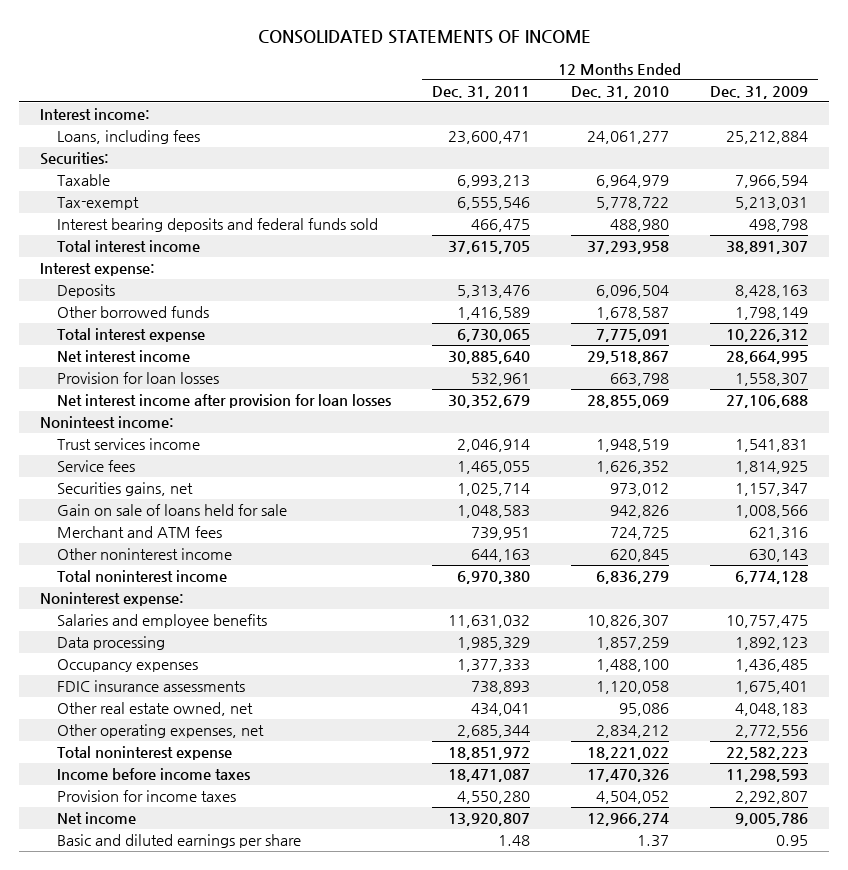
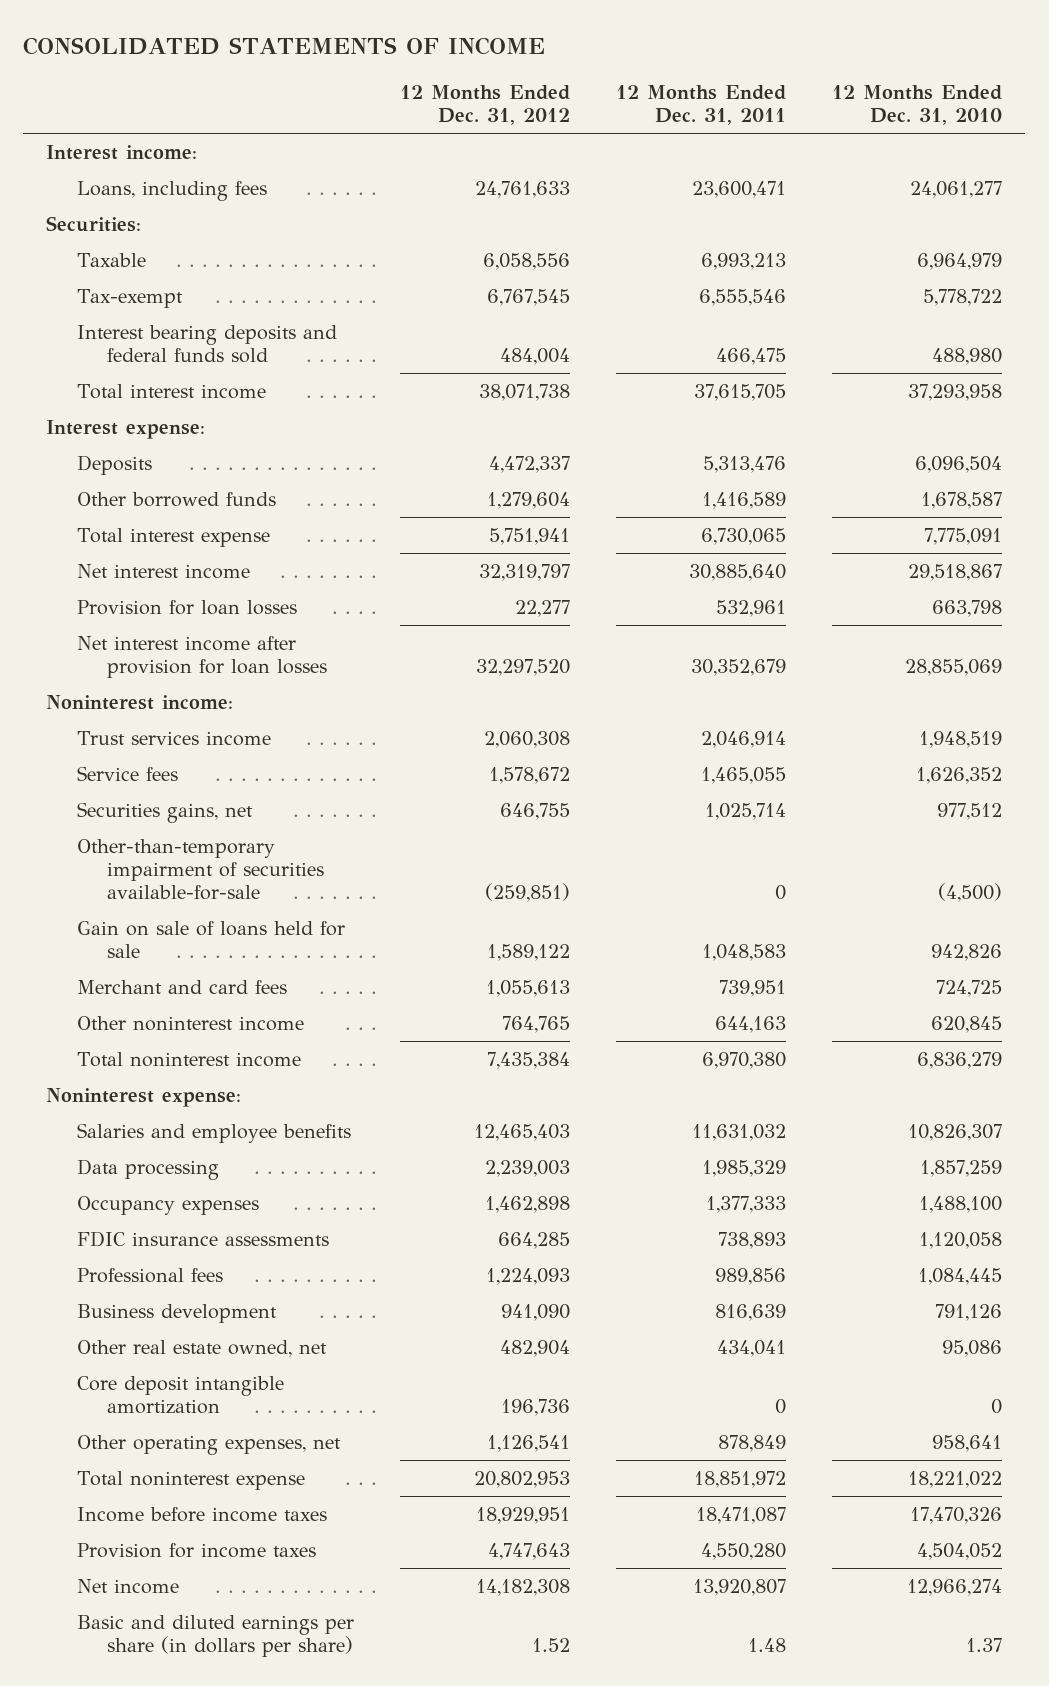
[710,85,809,99] Dec. 31, 2009 -> none
none -> [399,84,570,126] 12 Months Ended Dec. 31, 2012
[39,416,174,429] Noninteest income: -> [46,694,234,710] Noninterest income:
[610,483,670,497] 973,012 -> [937,802,1003,820] 977,512
none -> [76,838,324,901] Other-than-temporary impairment of securities available-for-sale
[56,526,222,539] Merchant and ATM fees -> [76,979,287,994] Merchant and card fees
none -> [76,1267,223,1283] Professional fees
none -> [76,1303,277,1323] Business development
none -> [76,1375,284,1415] Core deposit intangible amortization
[456,725,530,739] 2,685,344 -> [718,1434,787,1452] 878,849
[596,725,670,739] 2,834,212 -> [932,1434,1003,1452] 958,641
[56,834,301,849] Basic and diluted earnings per share -> [76,1614,354,1658] Basic and diluted earnings per share (in dollars per share)

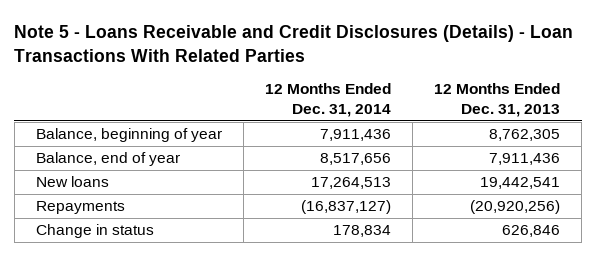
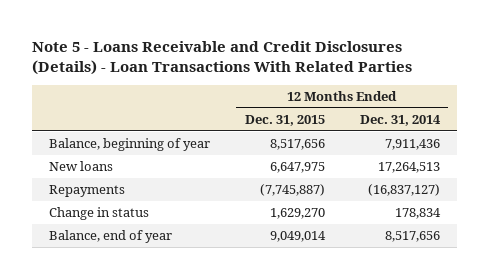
[434,83,561,118] 12 Months Ended Dec. 31, 2013 -> none
none -> [244,114,325,126] Dec. 31, 2015
[35,152,180,167] Balance, end of year -> [49,230,173,244] Balance, end of year

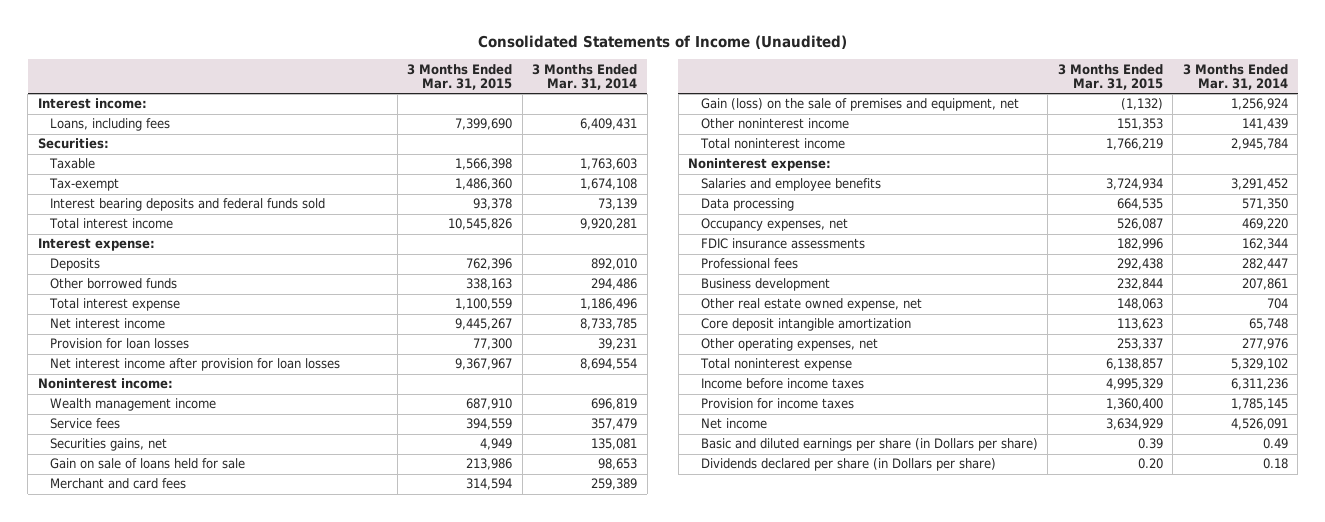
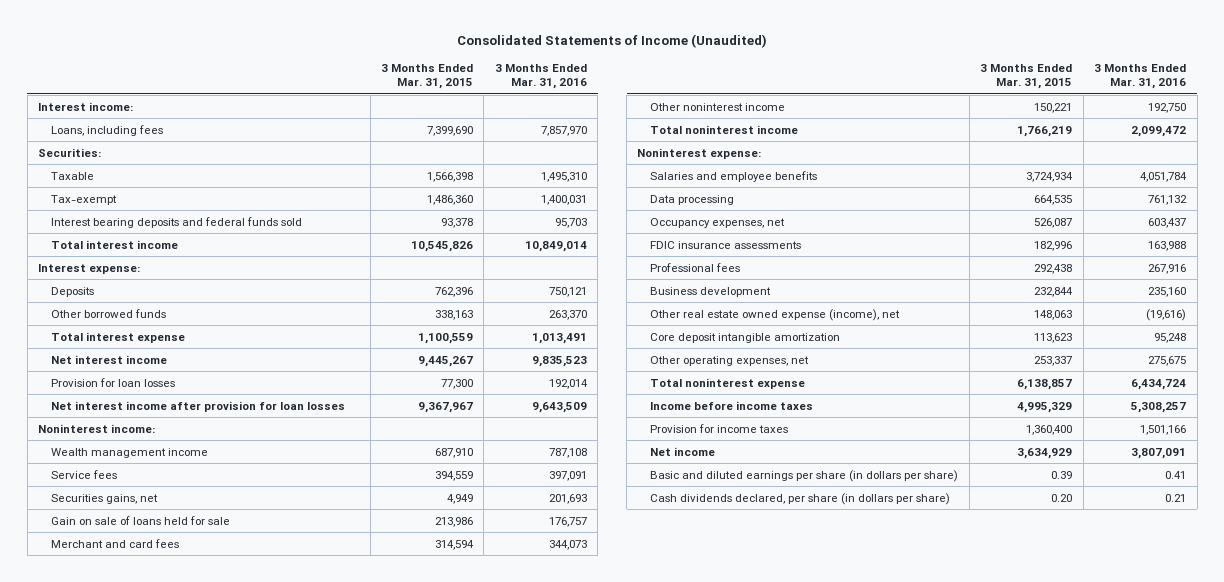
[532,63,638,90] 3 Months Ended Mar. 31, 2014 -> none
none -> [494,64,587,90] 3 Months Ended Mar. 31, 2016
[701,98,1020,112] Gain (loss) on the sale of premises and equipment, net -> none
[1116,118,1163,131] 151,353 -> [1034,102,1073,113] 150,221
[701,298,923,312] Other real estate owned expense, net -> [650,308,901,321] Other real estate owned expense (income), net
[701,438,1039,452] Basic and diluted earnings per share (in Dollars per share) -> [650,469,959,482] Basic and diluted earnings per share (in dollars per share)
[701,458,997,472] Dividends declared per share (in Dollars per share) -> [650,492,951,505] Cash dividends declared, per share (in dollars per share)

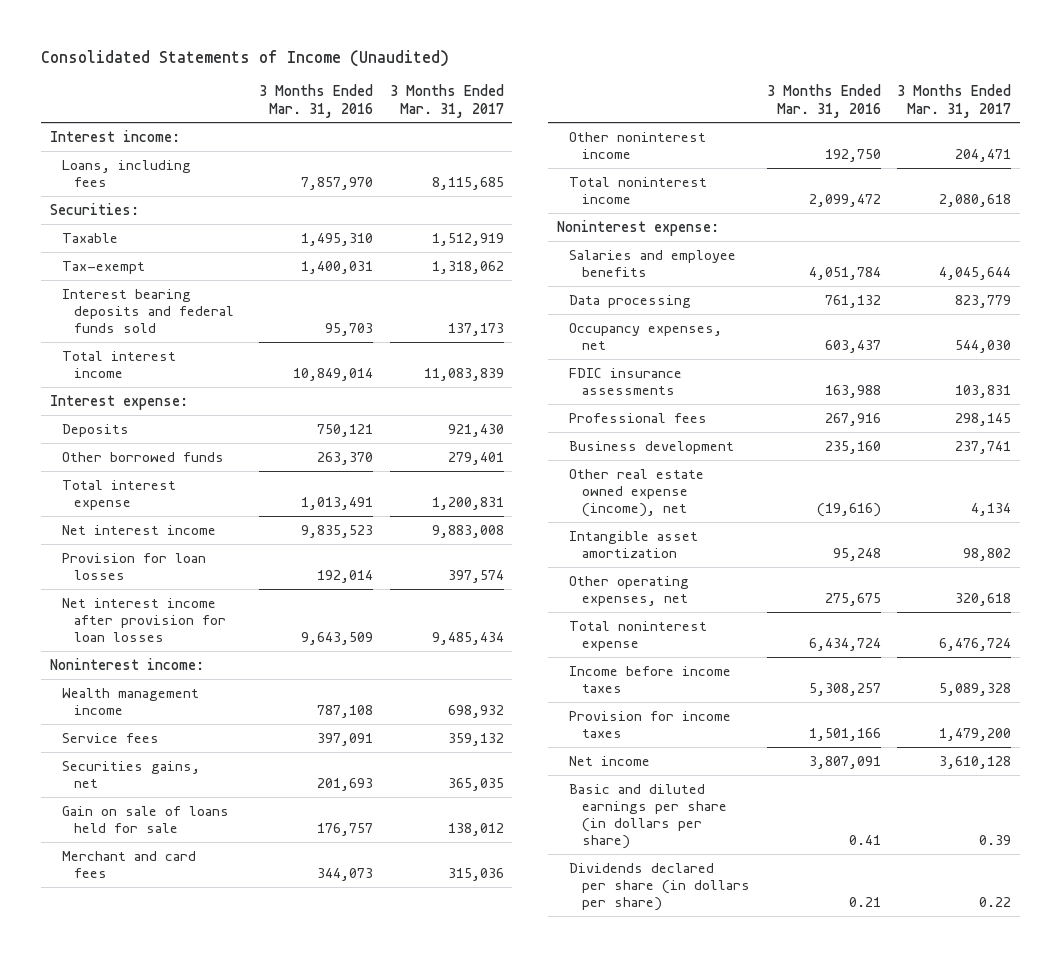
[380,64,473,90] 3 Months Ended Mar. 31, 2015 -> none
none -> [390,84,505,118] 3 Months Ended Mar. 31, 2017
[650,332,841,343] Core deposit intangible amortization -> [569,530,699,558] Intangible asset amortization
[650,492,951,505] Cash dividends declared, per share (in dollars per share) -> [569,862,750,911] Dividends declared per share (in dollars per share)

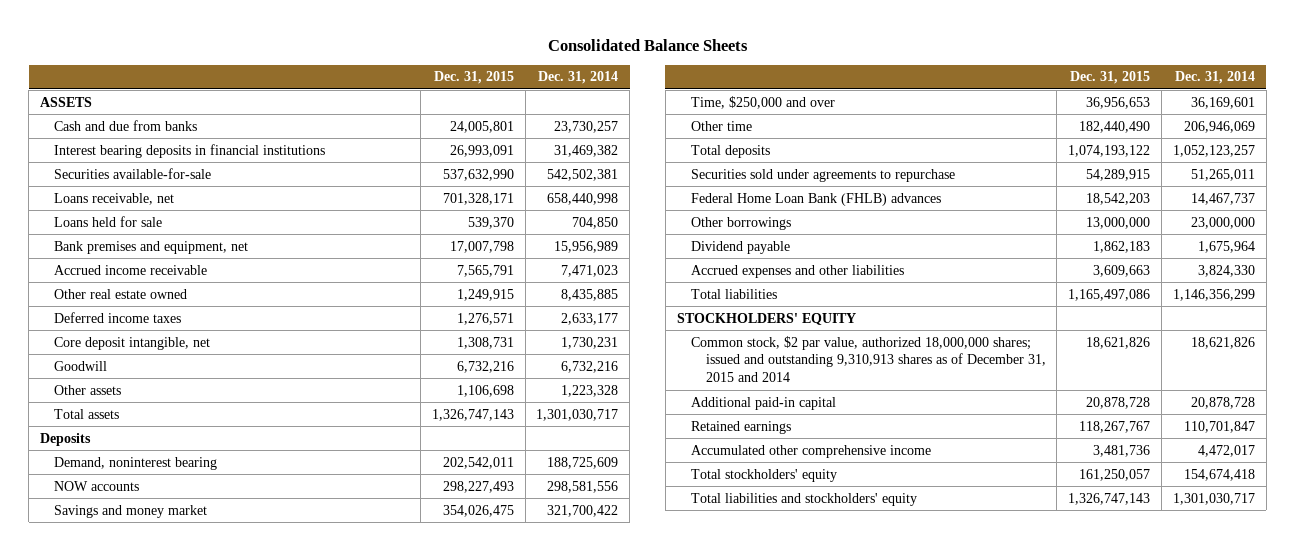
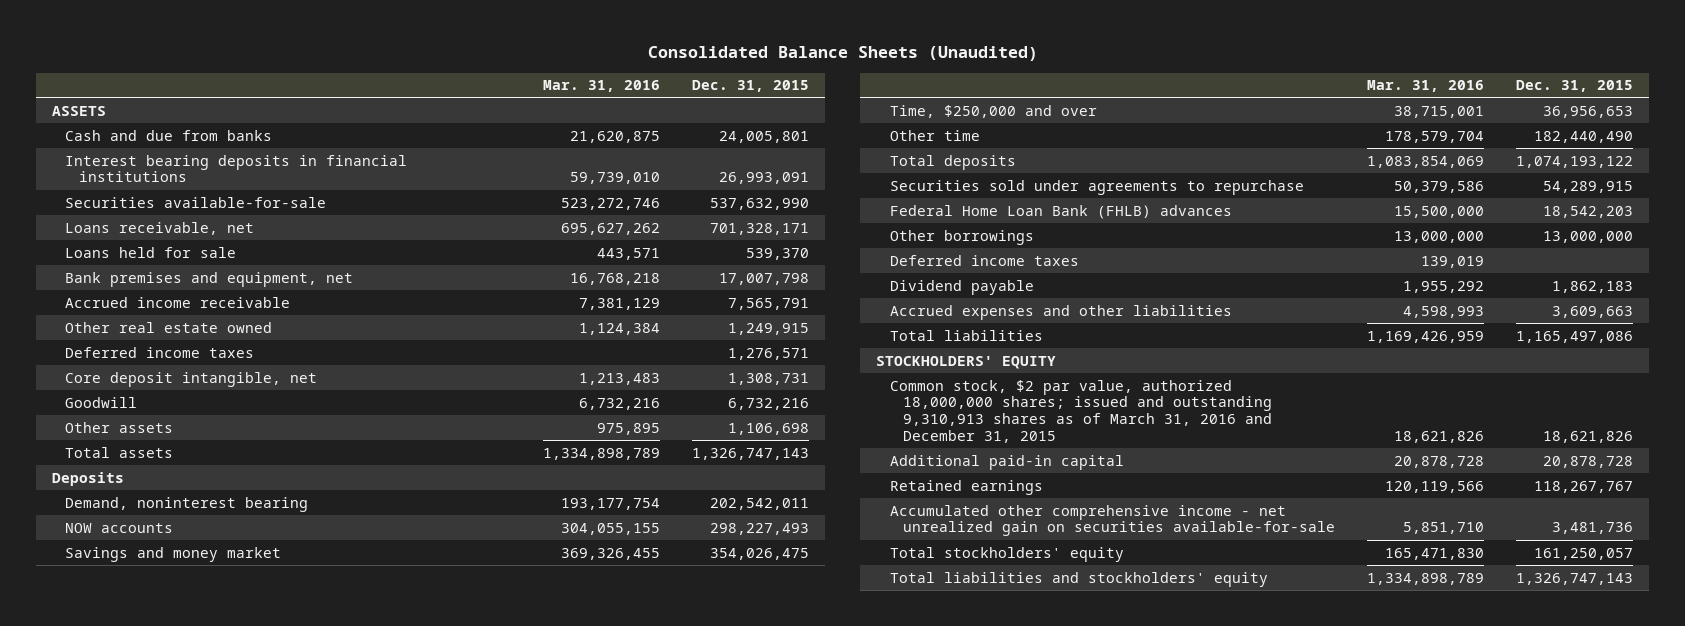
[547,38,748,51] Consolidated Balance Sheets -> [647,46,1038,62] Consolidated Balance Sheets (Unaudited)
[538,71,619,85] Dec. 31, 2014 -> none
none -> [542,80,660,93] Mar. 31, 2016
none -> [889,254,1079,266] Deferred income taxes
[691,335,1046,383] Common stock, $2 par value, authorized 18,000,000 shares; issued and outstanding 9,310,913 shares as of December 31, 2015 and 2014 -> [889,379,1272,444] Common stock, $2 par value, authorized 18,000,000 shares; issued and outstanding 9,310,913 shares as of March 31, 2016 and December 31, 2015
[691,444,932,458] Accumulated other comprehensive income -> [889,504,1335,537] Accumulated other comprehensive income - net unrealized gain on securities available-for-sale

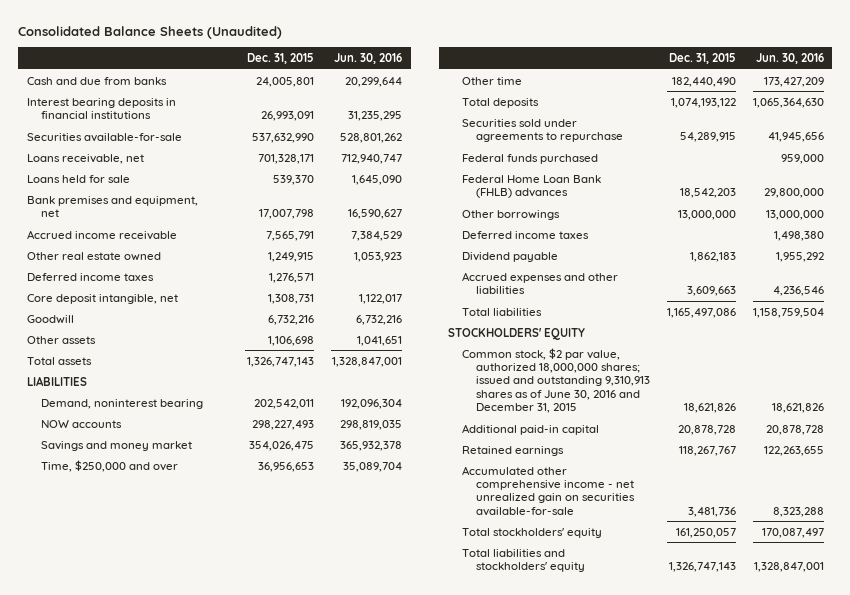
[542,80,660,93] Mar. 31, 2016 -> none
none -> [334,52,403,64] Jun. 30, 2016
[52,105,107,116] ASSETS -> none
[52,471,125,486] Deposits -> none
none -> [26,375,87,386] LIABILITIES
none -> [461,153,598,164] Federal funds purchased
[889,379,1272,444] Common stock, $2 par value, authorized 18,000,000 shares; issued and outstanding 9,310,913 shares as of March 31, 2016 and December 31, 2015 -> [461,347,650,414] Common stock, $2 par value, authorized 18,000,000 shares; issued and outstanding 9,310,913 shares as of June 30, 2016 and December 31, 2015

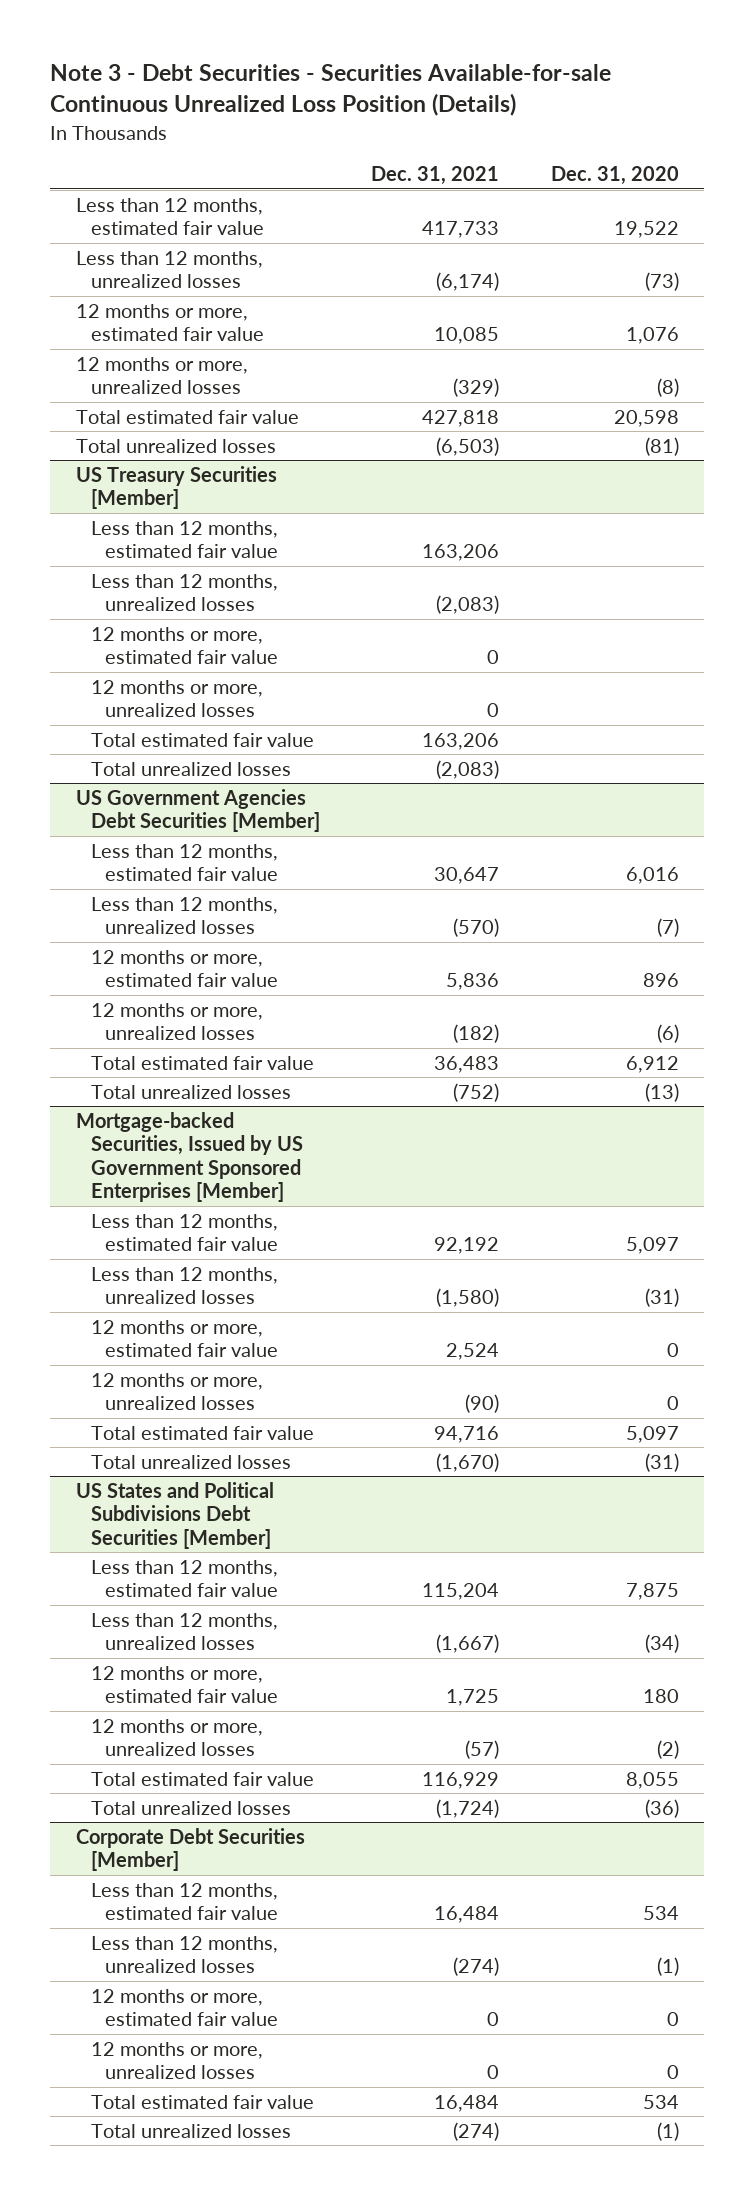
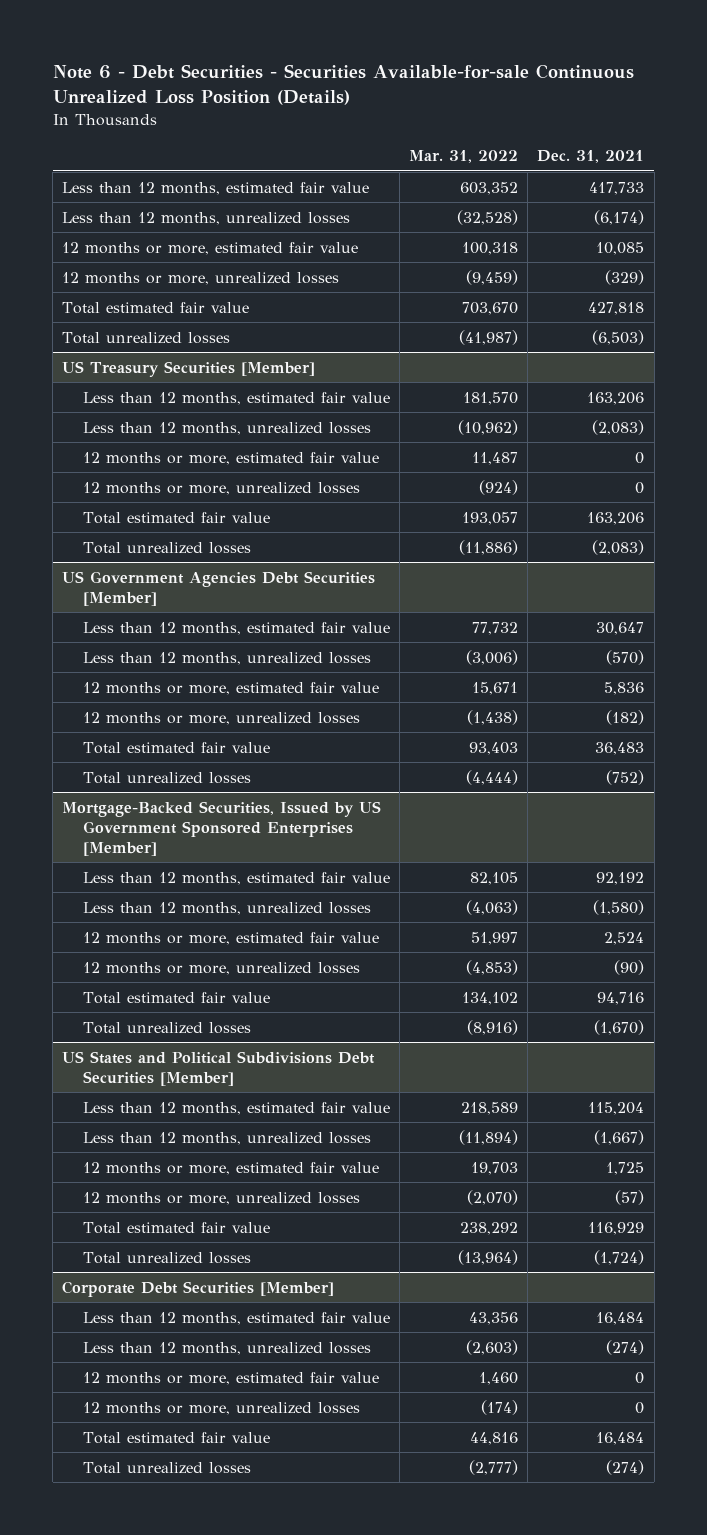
[50,64,612,117] Note 3 - Debt Securities - Securities Available-for-sale Continuous Unrealized Loss Position (Details) -> [52,63,634,105] Note 6 - Debt Securities - Securities Available-for-sale Continuous Unrealized Loss Position (Details)
[550,166,679,186] Dec. 31, 2020 -> none
none -> [409,150,519,164] Mar. 31, 2022
[75,1111,303,1203] Mortgage-backed Securities, Issued by US Government Sponsored Enterprises [Member] -> [62,800,382,856] Mortgage-Backed Securities, Issued by US Government Sponsored Enterprises [Member]

